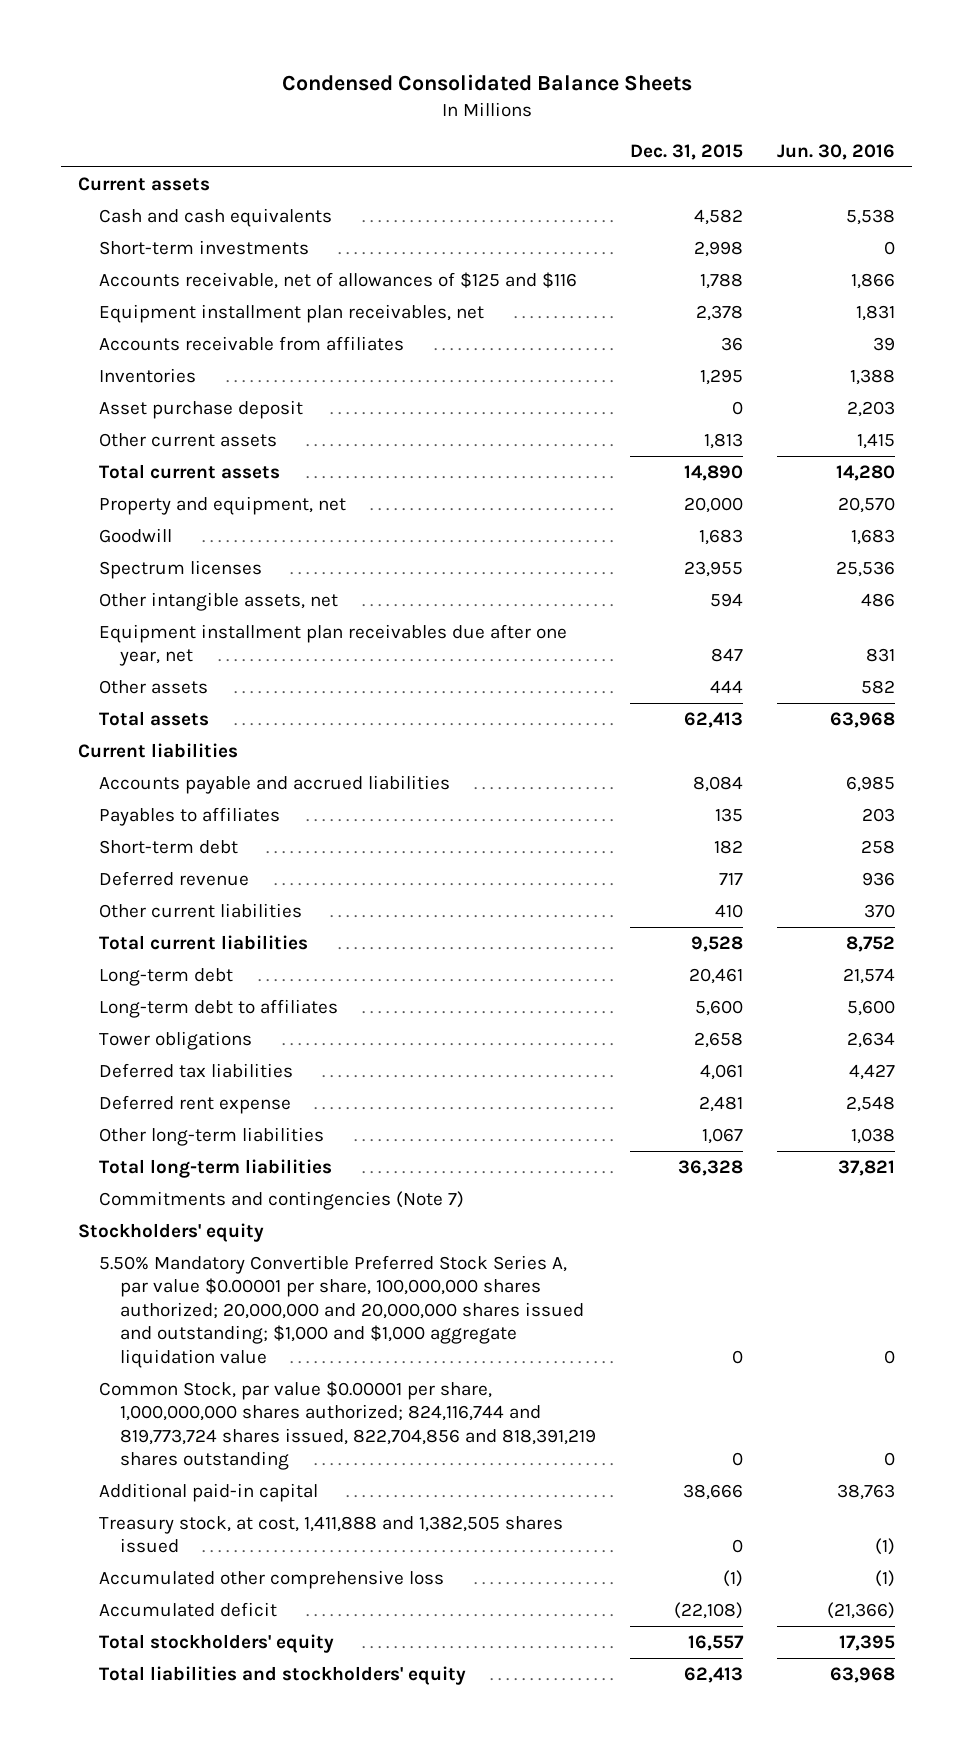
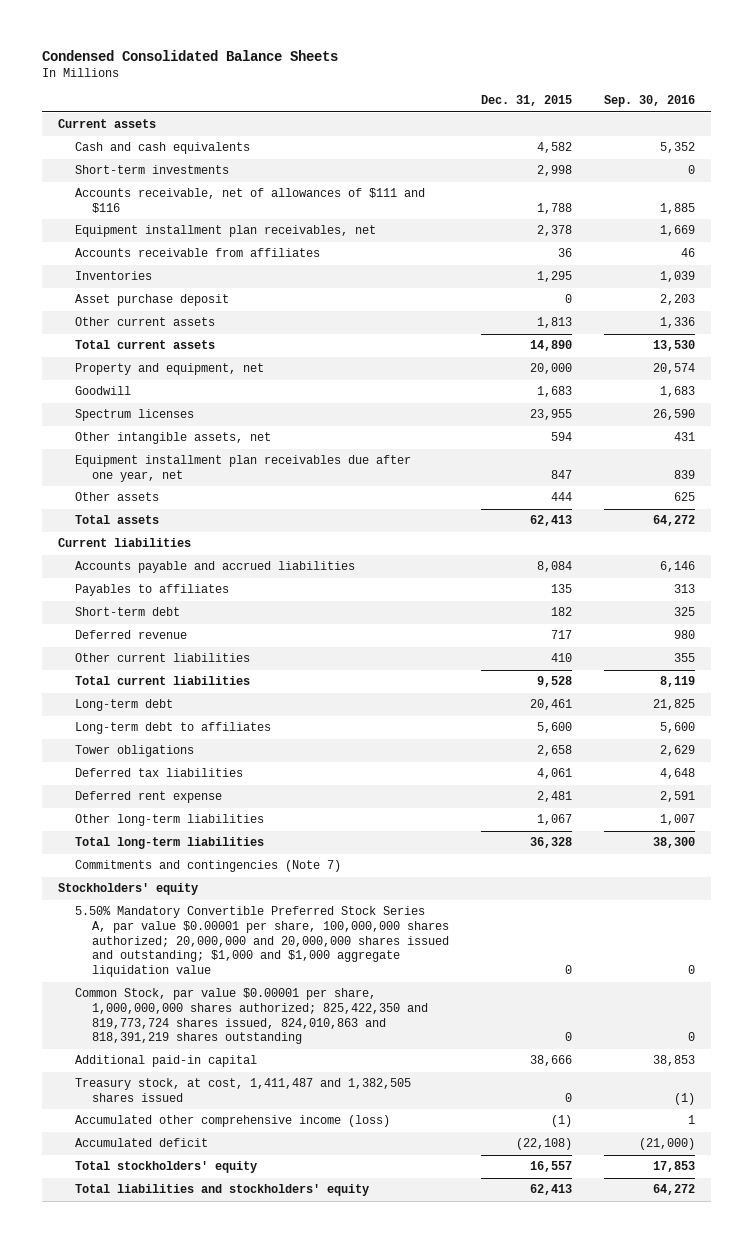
[777,143,896,160] Jun. 30, 2016 -> none
none -> [604,95,696,108] Sep. 30, 2016
[98,271,577,289] Accounts receivable, net of allowances of $125 and $116 -> [74,188,425,214] Accounts receivable, net of allowances of $111 and $116
[98,1380,596,1471] Common Stock, par value $0.00001 per share, 1,000,000,000 shares authorized; 824,116,744 and 819,773,724 shares issued, 822,704,856 and 818,391,219 shares outstanding -> [74,988,429,1045] Common Stock, par value $0.00001 per share, 1,000,000,000 shares authorized; 825,422,350 and 819,773,724 shares issued, 824,010,863 and 818,391,219 shares outstanding
[98,1515,563,1554] Treasury stock, at cost, 1,411,888 and 1,382,505 shares issued -> [74,1078,411,1103] Treasury stock, at cost, 1,411,487 and 1,382,505 shares issued
[98,1569,444,1589] Accumulated other comprehensive loss -> [74,1115,390,1128] Accumulated other comprehensive income (loss)

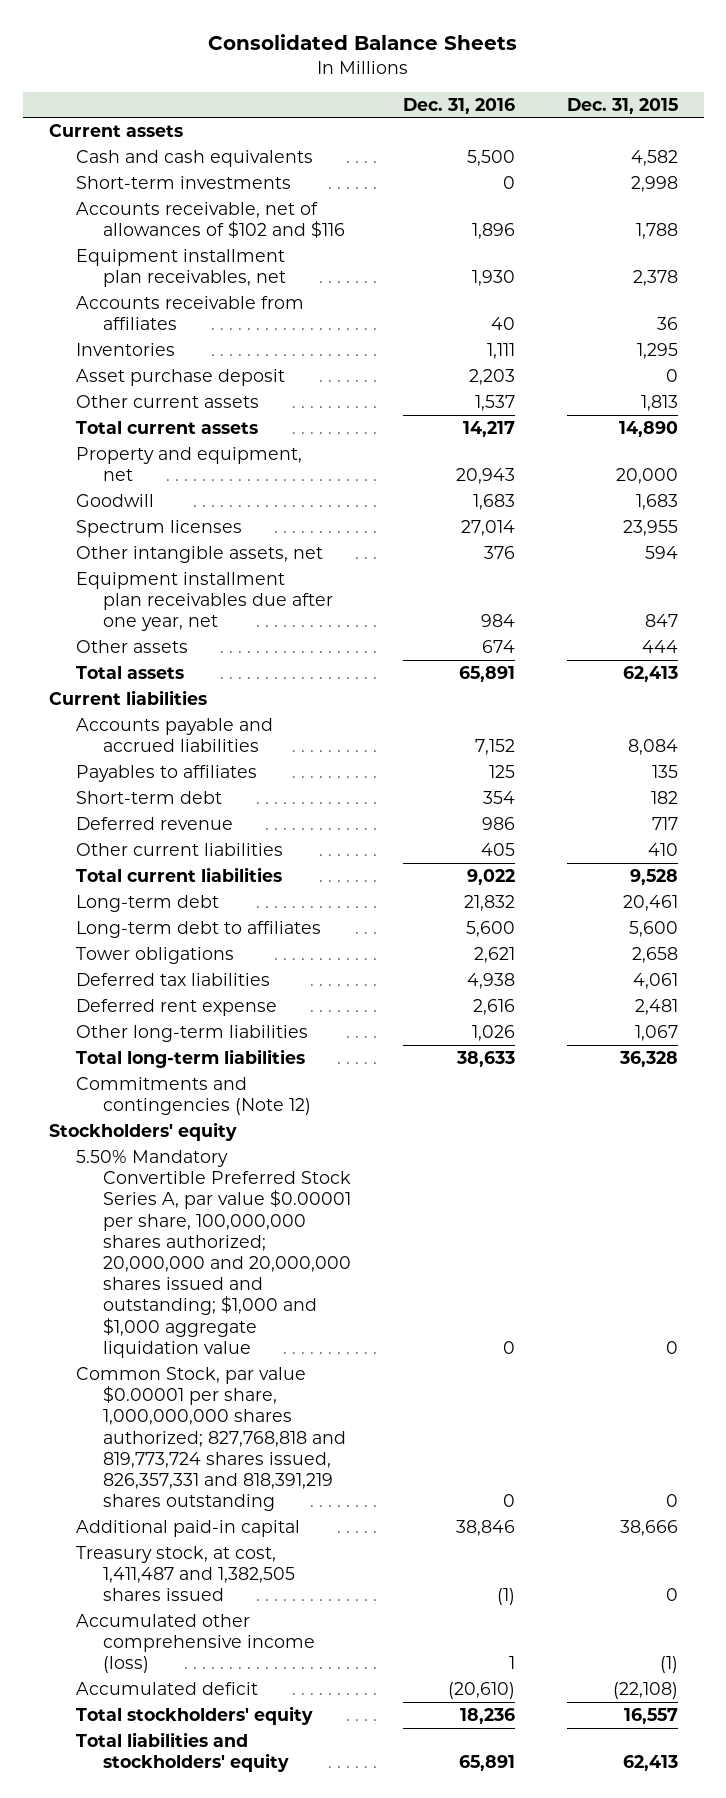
[41,49,338,61] Condensed Consolidated Balance Sheets -> [208,34,518,51] Consolidated Balance Sheets
[604,95,696,108] Sep. 30, 2016 -> none
none -> [402,97,515,114] Dec. 31, 2016
[74,188,425,214] Accounts receivable, net of allowances of $111 and $116 -> [75,202,345,239] Accounts receivable, net of allowances of $102 and $116
[74,860,341,873] Commitments and contingencies (Note 7) -> [75,1077,311,1116] Commitments and contingencies (Note 12)
[74,988,429,1045] Common Stock, par value $0.00001 per share, 1,000,000,000 shares authorized; 825,422,350 and 819,773,724 shares issued, 824,010,863 and 818,391,219 shares outstanding -> [75,1367,346,1512] Common Stock, par value $0.00001 per share, 1,000,000,000 shares authorized; 827,768,818 and 819,773,724 shares issued, 826,357,331 and 818,391,219 shares outstanding

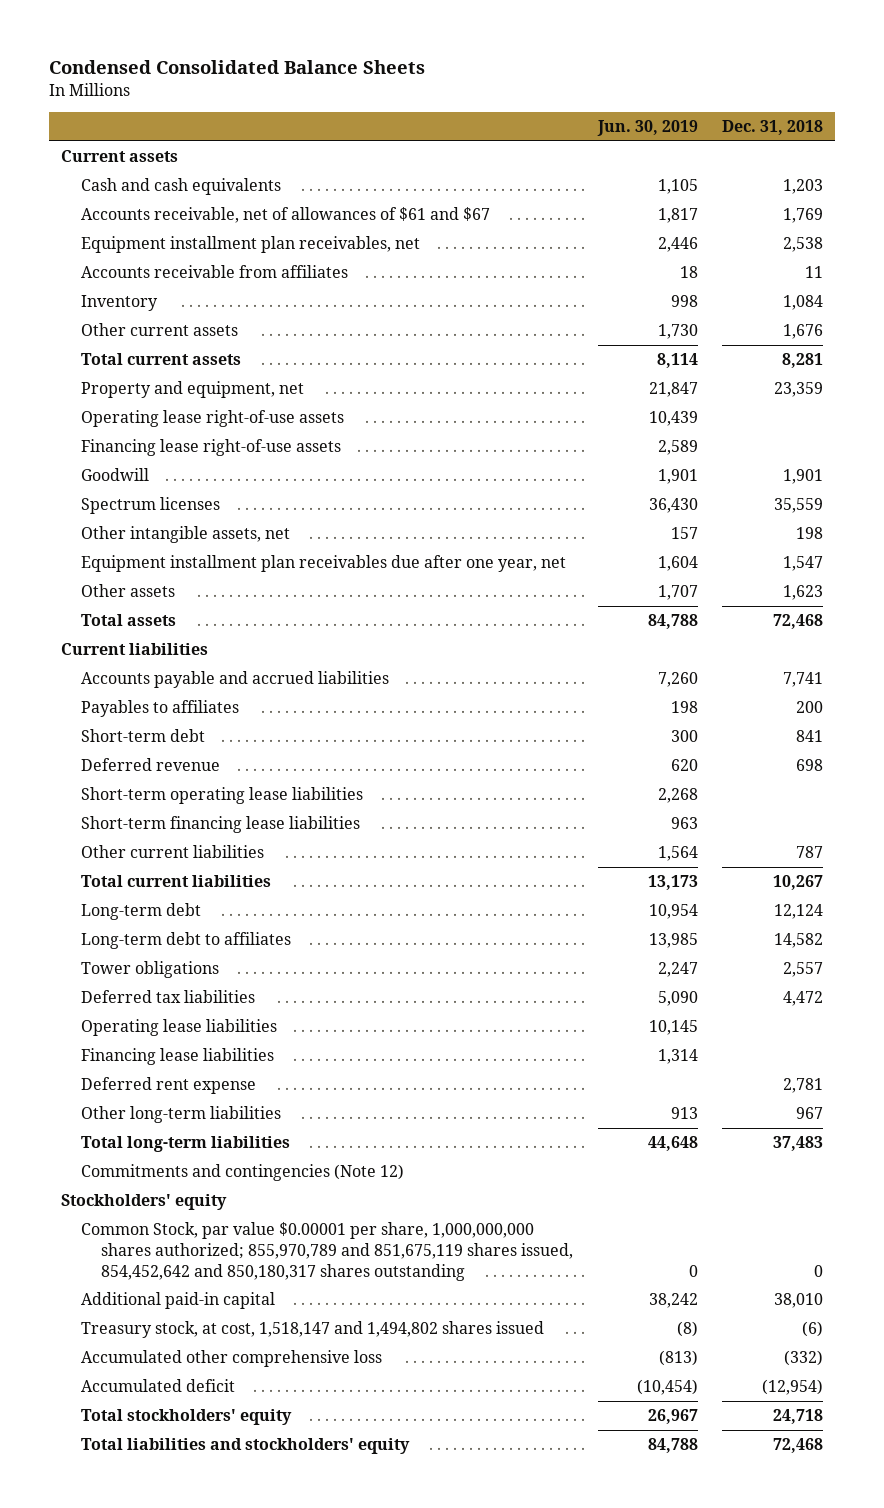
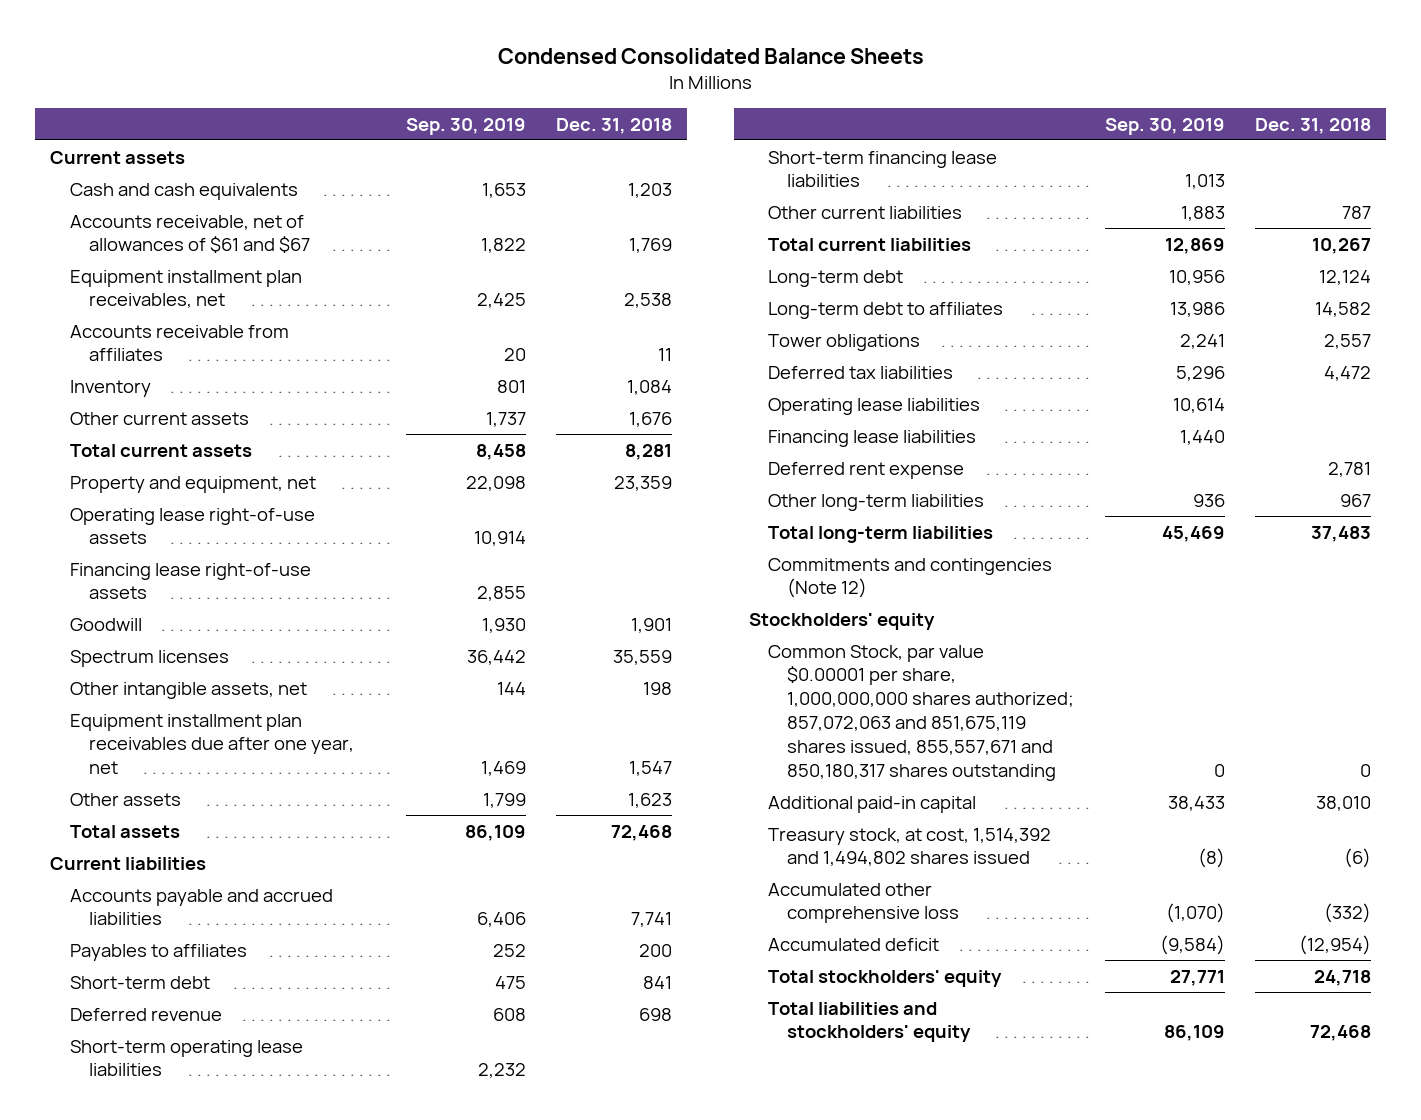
[596,120,698,137] Jun. 30, 2019 -> none
none -> [405,117,526,135] Sep. 30, 2019
[81,1222,574,1281] Common Stock, par value $0.00001 per share, 1,000,000,000 shares authorized; 855,970,789 and 851,675,119 shares issued, 854,452,642 and 850,180,317 shares outstanding -> [768,644,1075,782] Common Stock, par value $0.00001 per share, 1,000,000,000 shares authorized; 857,072,063 and 851,675,119 shares issued, 855,557,671 and 850,180,317 shares outstanding
[81,1321,545,1339] Treasury stock, at cost, 1,518,147 and 1,494,802 shares issued -> [768,827,1052,867] Treasury stock, at cost, 1,514,392 and 1,494,802 shares issued

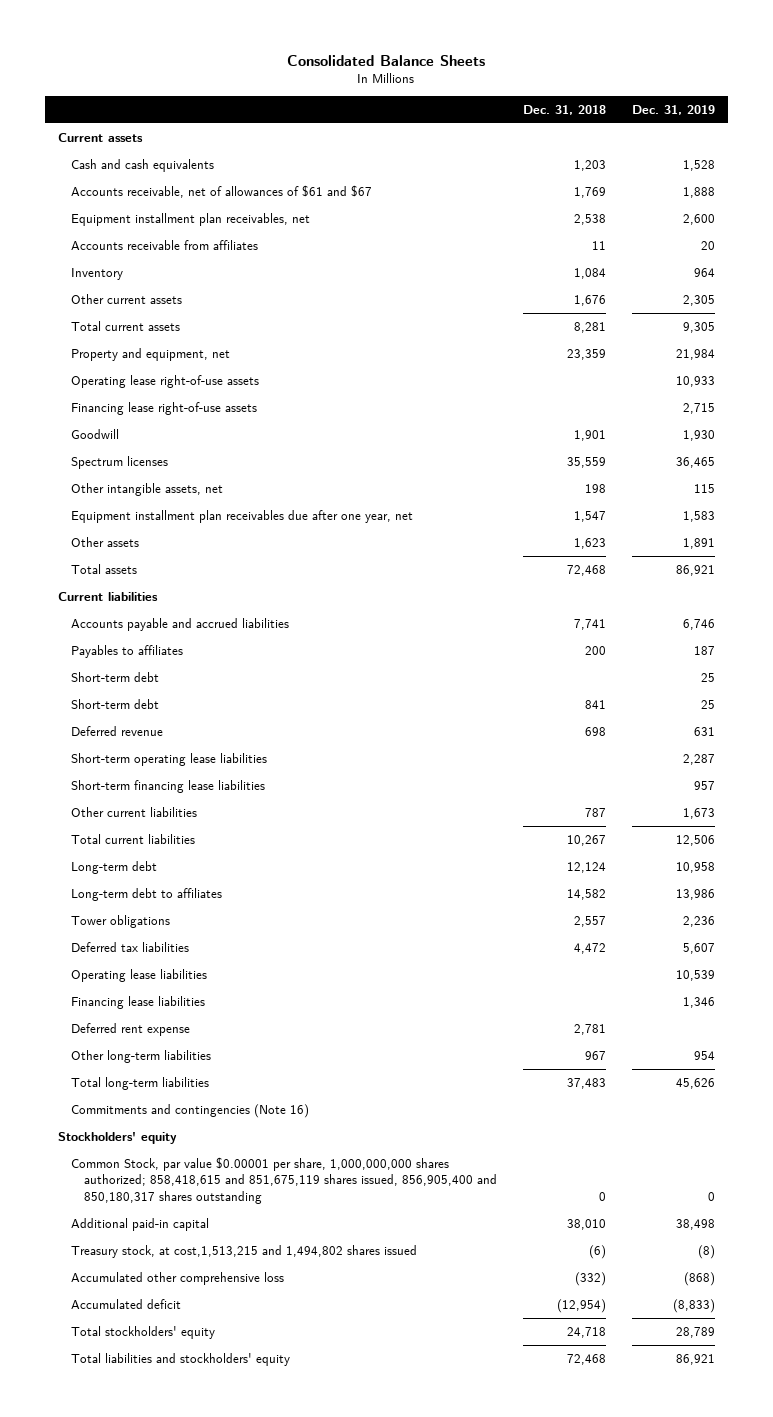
[497,48,924,65] Condensed Consolidated Balance Sheets -> [287,54,486,66] Consolidated Balance Sheets
[405,117,526,135] Sep. 30, 2019 -> none
none -> [631,105,715,116] Dec. 31, 2019
none -> [70,671,159,682] Short-term debt
[768,557,1053,599] Commitments and contingencies (Note 12) -> [70,1103,309,1118] Commitments and contingencies (Note 16)
[768,644,1075,782] Common Stock, par value $0.00001 per share, 1,000,000,000 shares authorized; 857,072,063 and 851,675,119 shares issued, 855,557,671 and 850,180,317 shares outstanding -> [70,1156,497,1204] Common Stock, par value $0.00001 per share, 1,000,000,000 shares authorized; 858,418,615 and 851,675,119 shares issued, 856,905,400 and 850,180,317 shares outstanding
[768,827,1052,867] Treasury stock, at cost, 1,514,392 and 1,494,802 shares issued -> [70,1244,417,1258] Treasury stock, at cost,1,513,215 and 1,494,802 shares issued

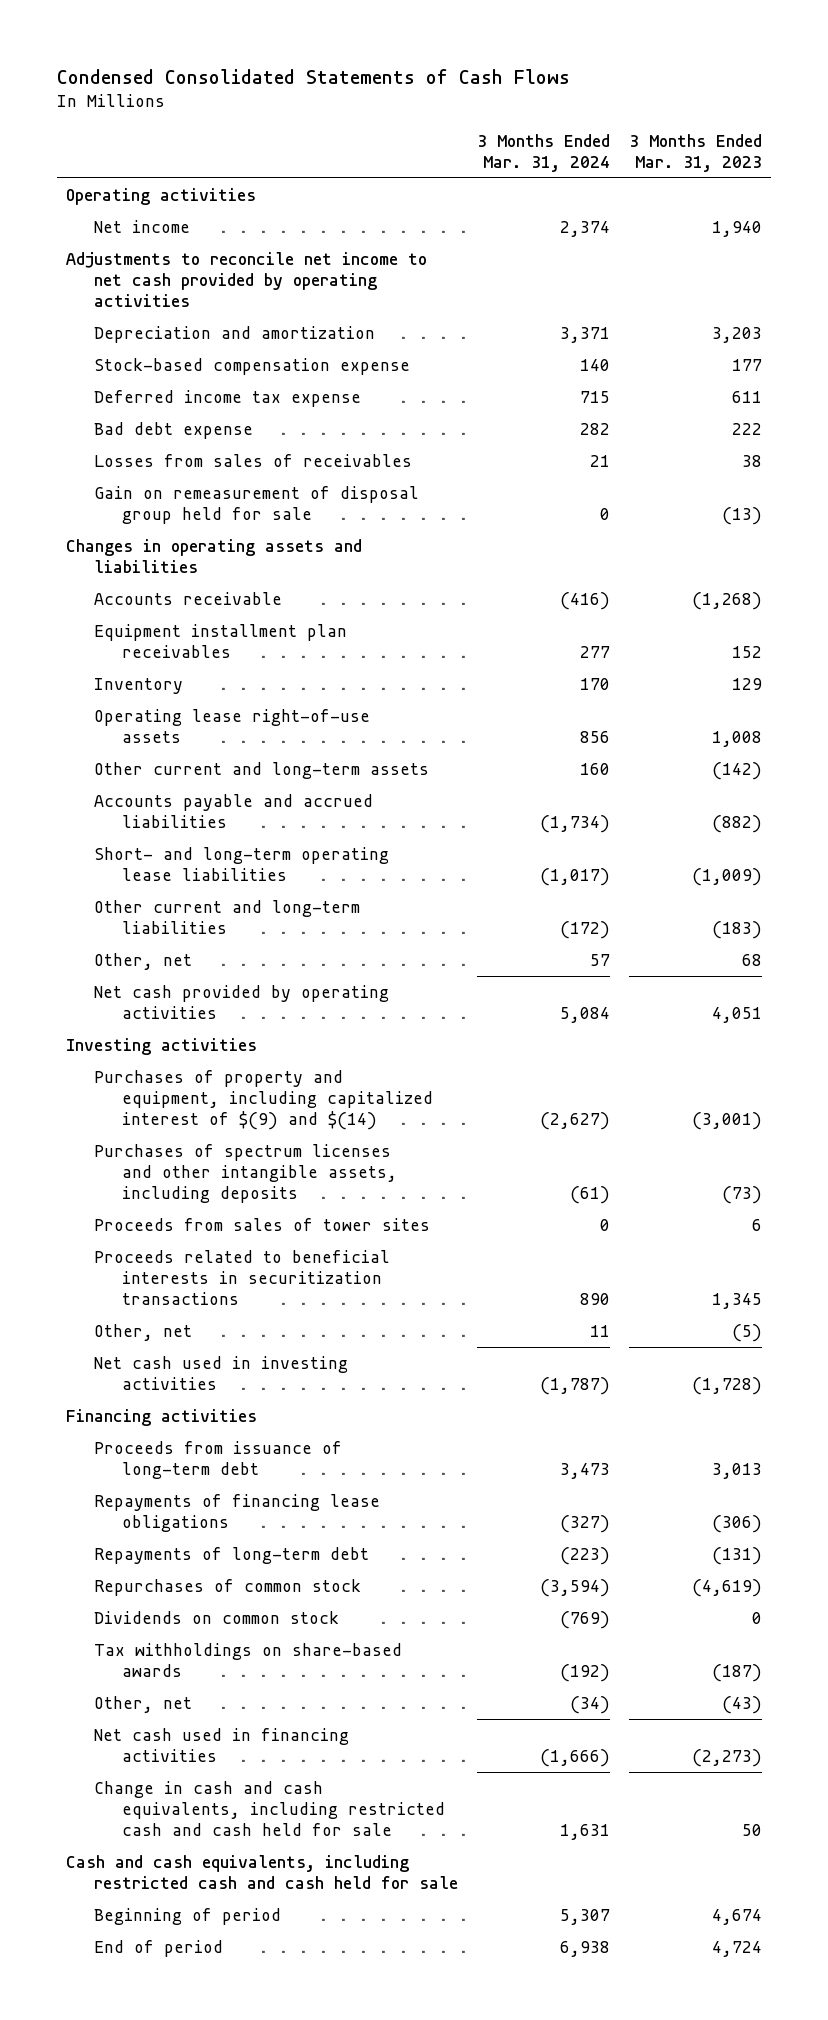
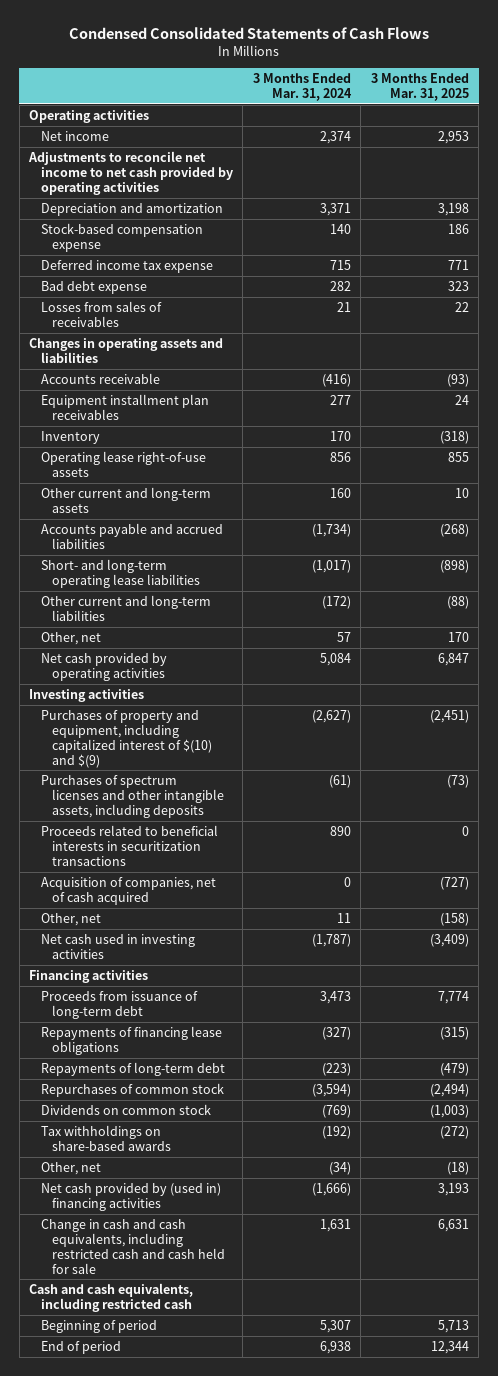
[628,133,762,172] 3 Months Ended Mar. 31, 2023 -> none
none -> [370,73,469,102] 3 Months Ended Mar. 31, 2025
[94,486,420,525] Gain on remeasurement of disposal group held for sale -> none
[94,1070,433,1131] Purchases of property and equipment, including capitalized interest of $(9) and $(14) -> [40,710,213,768] Purchases of property and equipment, including capitalized interest of $(10) and $(9)
[94,1218,431,1232] Proceeds from sales of tower sites -> none
none -> [40,877,216,905] Acquisition of companies, net of cash acquired
[94,1728,350,1763] Net cash used in financing activities -> [40,1183,221,1211] Net cash provided by (used in) financing activities
[66,1855,459,1890] Cash and cash equivalents, including restricted cash and cash held for sale -> [29,1283,194,1312] Cash and cash equivalents, including restricted cash

